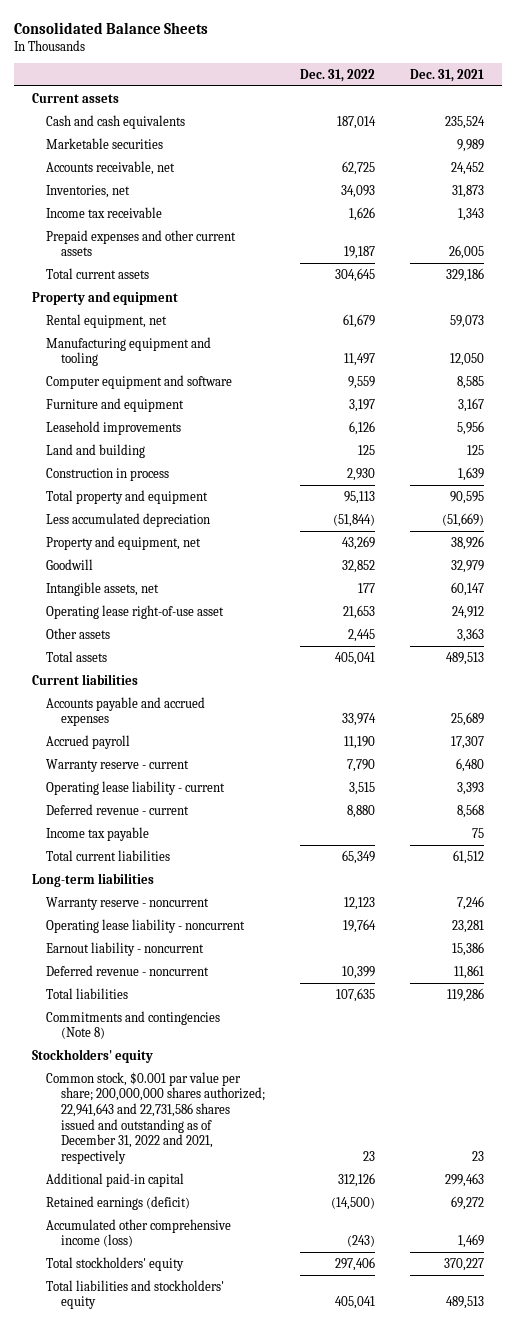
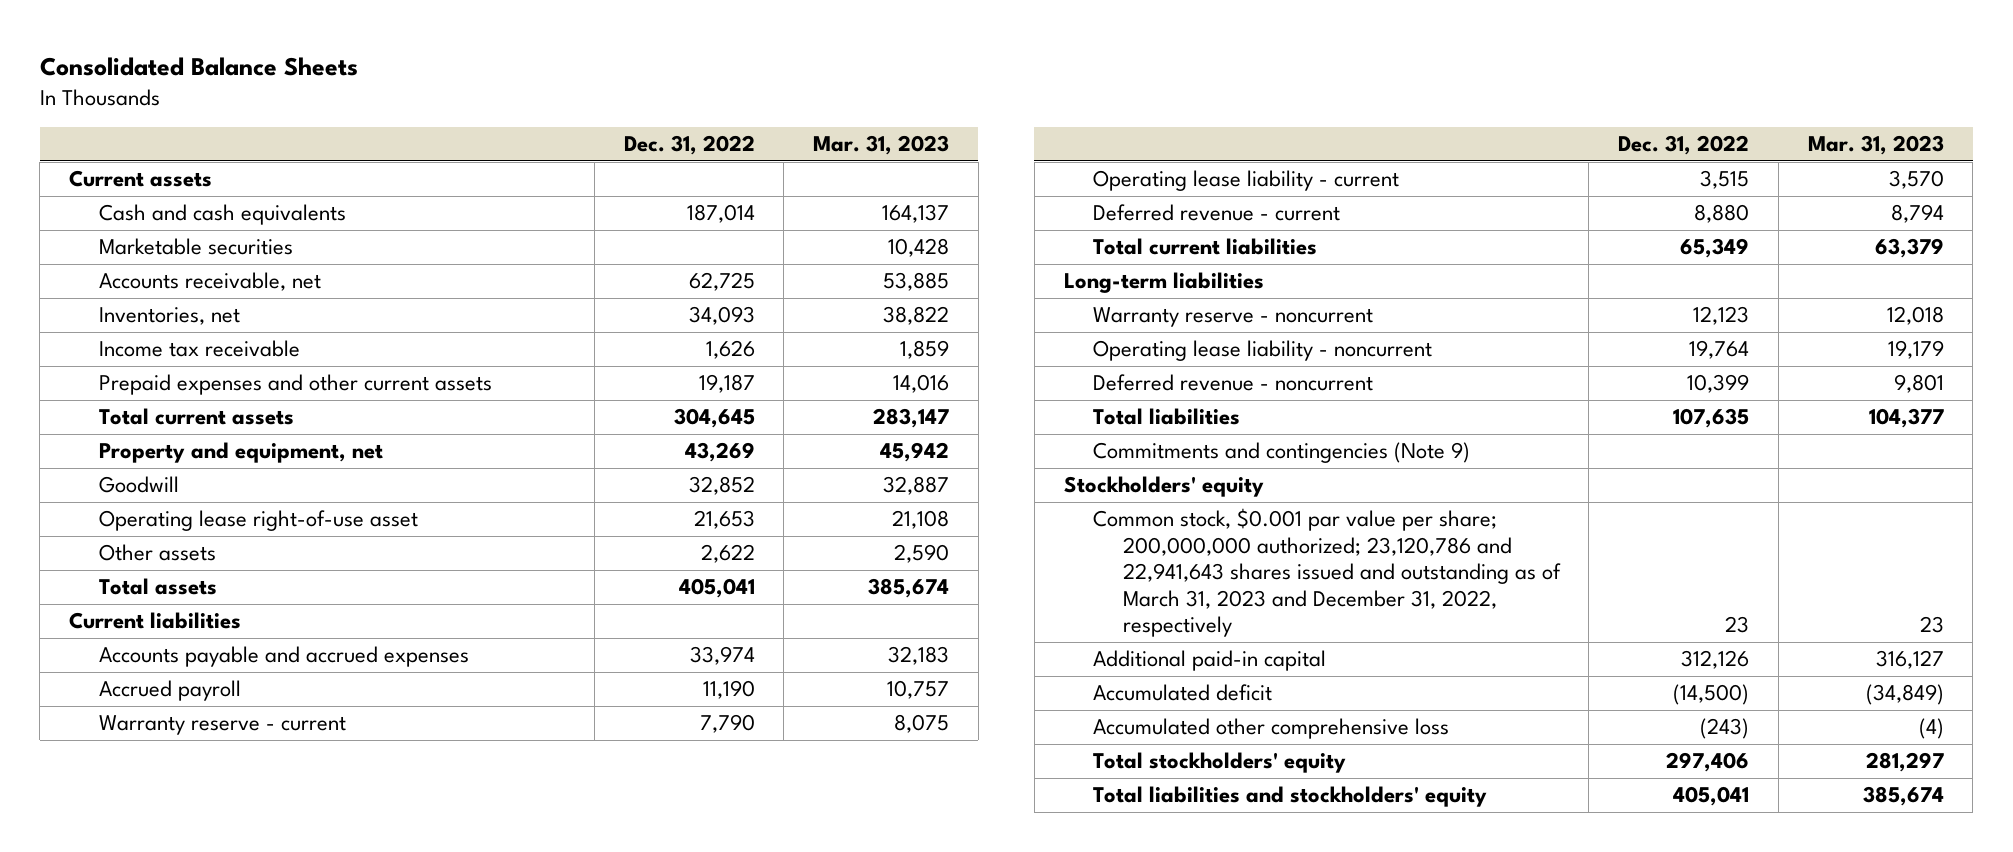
[410,68,485,82] Dec. 31, 2021 -> none
none -> [813,135,950,156] Mar. 31, 2023
[31,290,178,305] Property and equipment -> none
[46,313,168,328] Rental equipment, net -> none
[46,336,212,367] Manufacturing equipment and tooling -> none
[46,374,233,389] Computer equipment and software -> none
[46,397,185,412] Furniture and equipment -> none
[46,420,182,435] Leasehold improvements -> none
[46,443,146,458] Land and building -> none
[46,467,170,481] Construction in process -> none
[46,489,209,504] Total property and equipment -> none
[46,512,211,527] Less accumulated depreciation -> none
[46,581,160,596] Intangible assets, net -> none
[348,628,376,642] 2,445 -> [700,544,755,564] 2,622
[46,826,150,841] Income tax payable -> none
[46,941,205,956] Earnout liability - noncurrent -> none
[46,1010,221,1040] Commitments and contingencies (Note 8) -> [1093,442,1471,464] Commitments and contingencies (Note 9)
[46,1071,265,1164] Common stock, $0.001 par value per share; 200,000,000 shares authorized; 22,941,643 and 22,731,586 shares issued and outstanding as of December 31, 2022 and 2021, respectively -> [1093,508,1561,638] Common stock, $0.001 par value per share; 200,000,000 authorized; 23,120,786 and 22,941,643 shares issued and outstanding as of March 31, 2023 and December 31, 2022, respectively
[46,1195,191,1210] Retained earnings (deficit) -> [1093,684,1273,702] Accumulated deficit
[46,1218,232,1248] Accumulated other comprehensive income (loss) -> [1093,718,1450,740] Accumulated other comprehensive loss

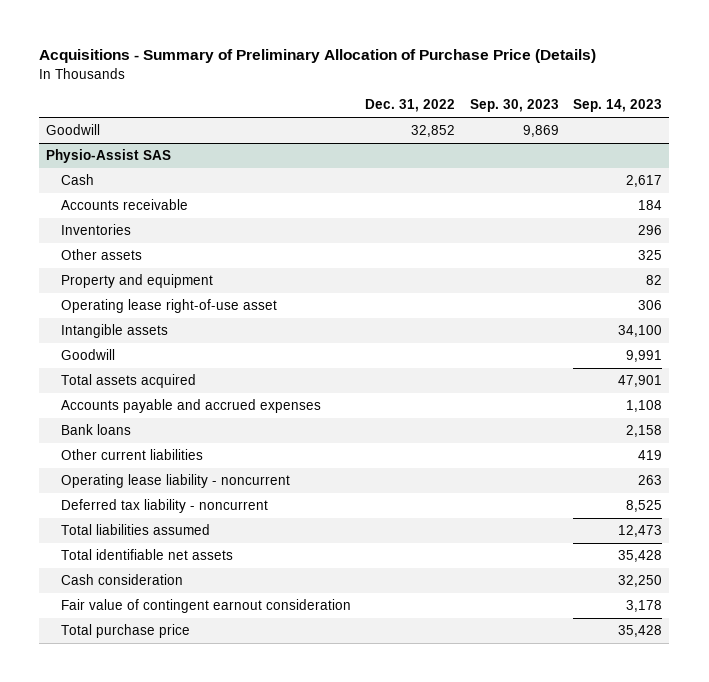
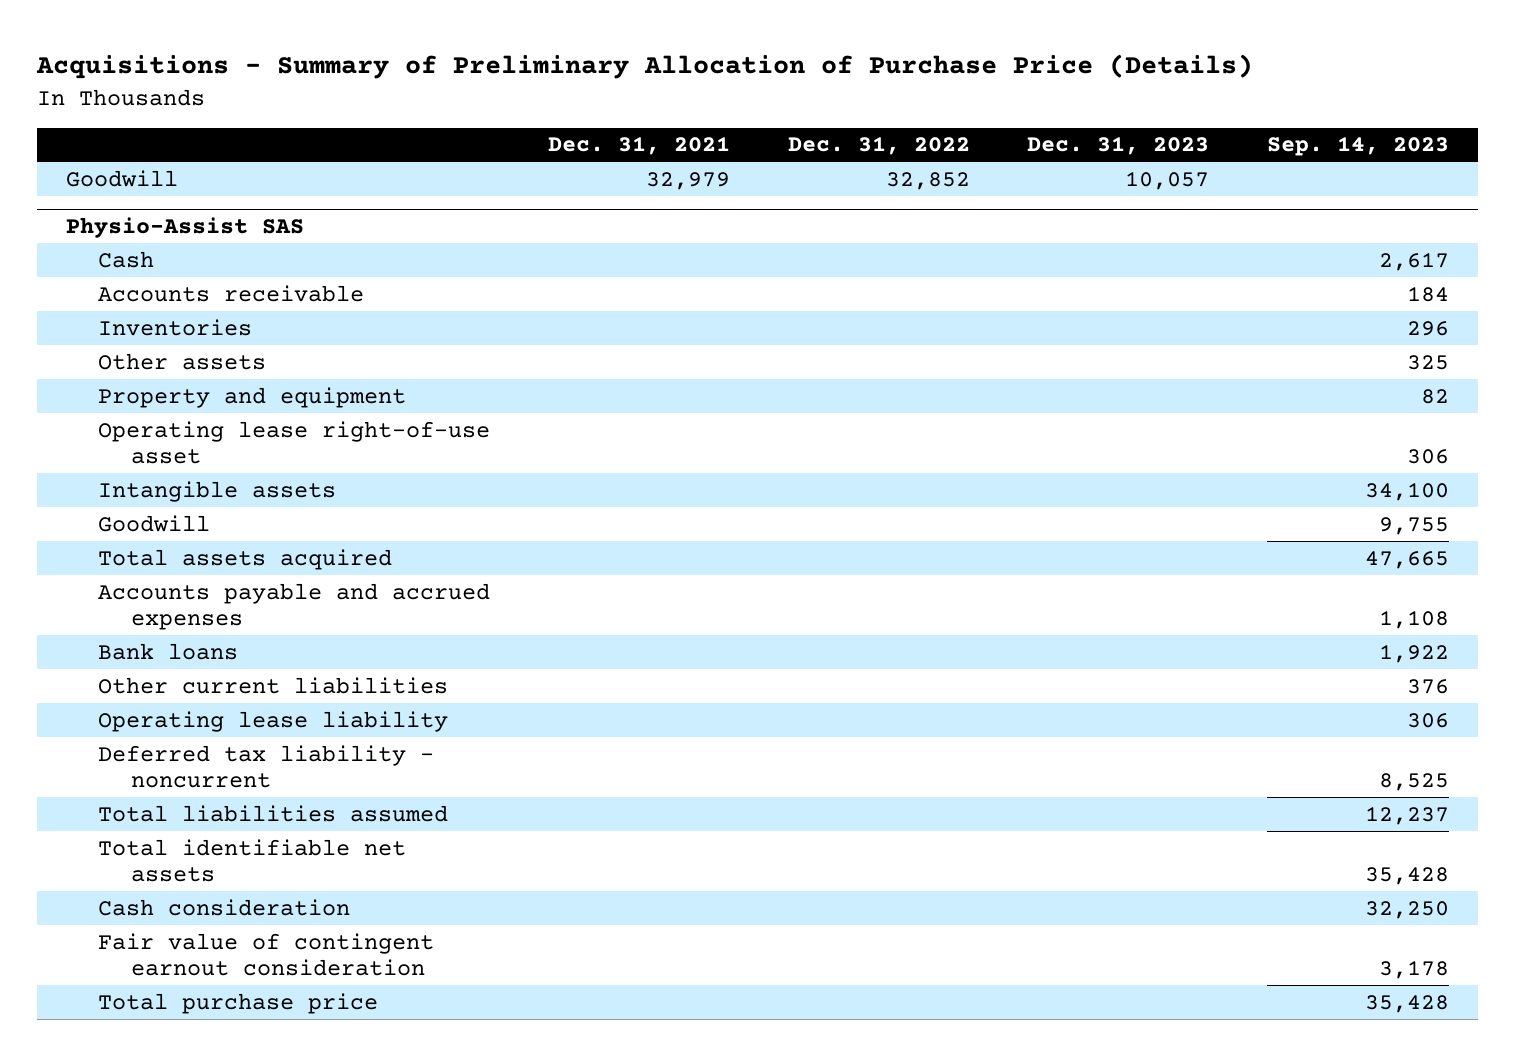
[469,99,559,113] Sep. 30, 2023 -> none
none -> [548,136,731,156] Dec. 31, 2021
none -> [1027,136,1210,156] Dec. 31, 2023
[626,349,663,362] 9,991 -> [1379,516,1450,535] 9,755
[618,374,663,387] 47,901 -> [1365,550,1450,569] 47,665
[626,424,663,437] 2,158 -> [1379,643,1450,663] 1,922
[638,449,663,460] 419 -> [1407,678,1450,694] 376
[61,473,291,488] Operating lease liability - noncurrent -> [98,710,449,732] Operating lease liability
[638,474,663,485] 263 -> [1407,712,1450,728] 306
[618,524,663,537] 12,473 -> [1365,805,1450,825] 12,237

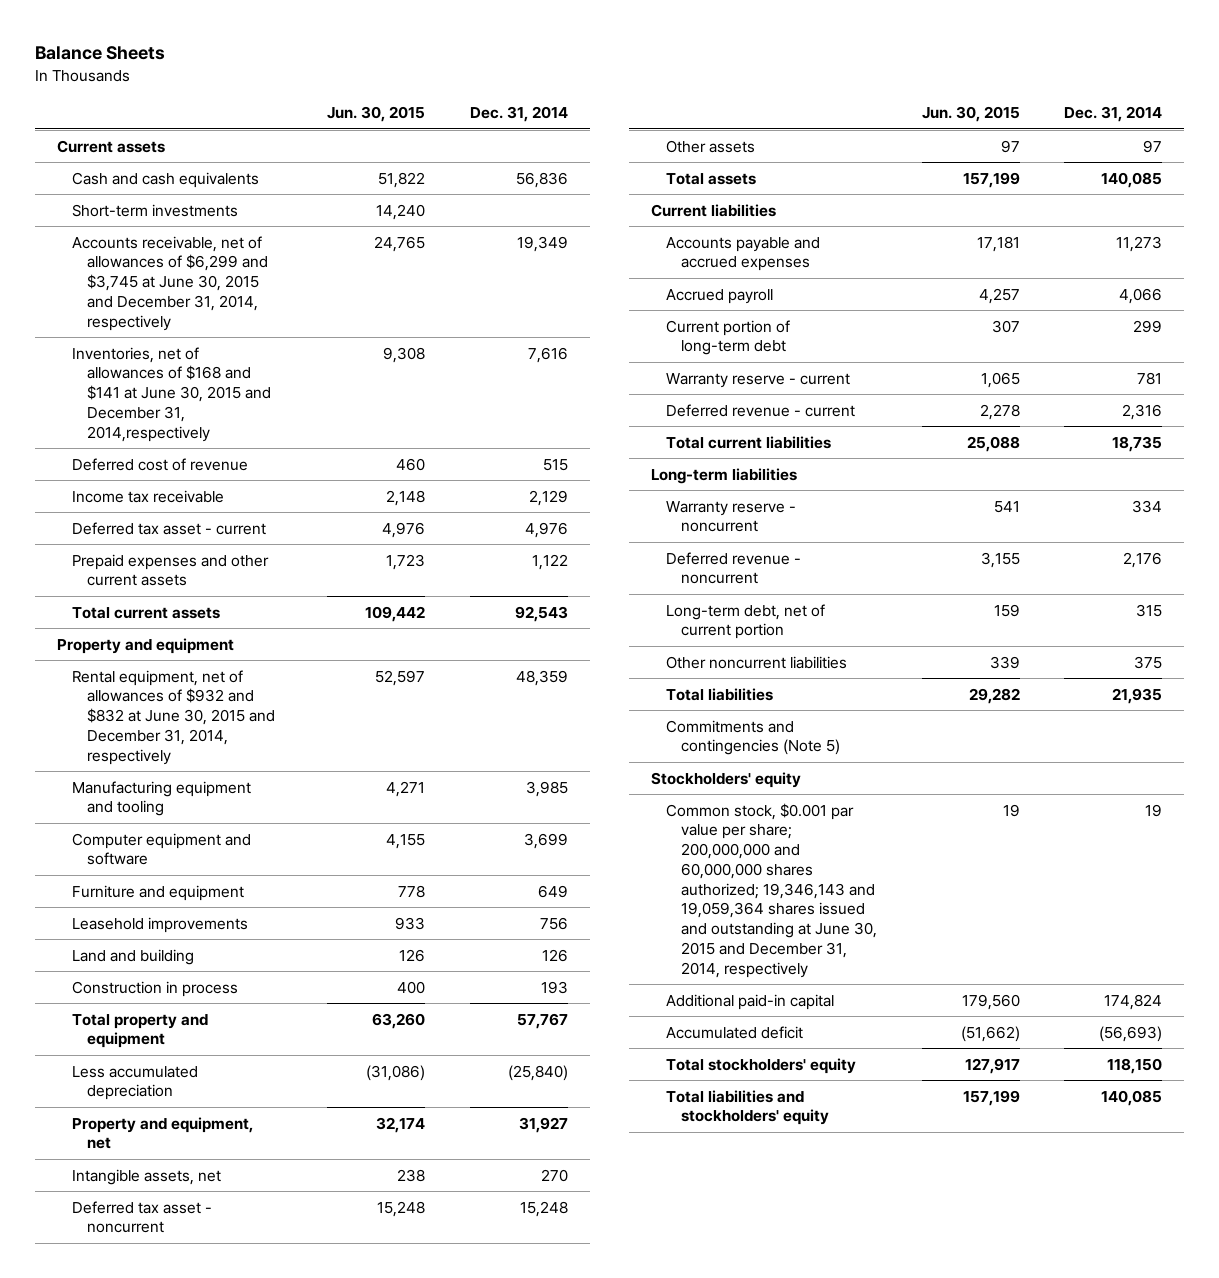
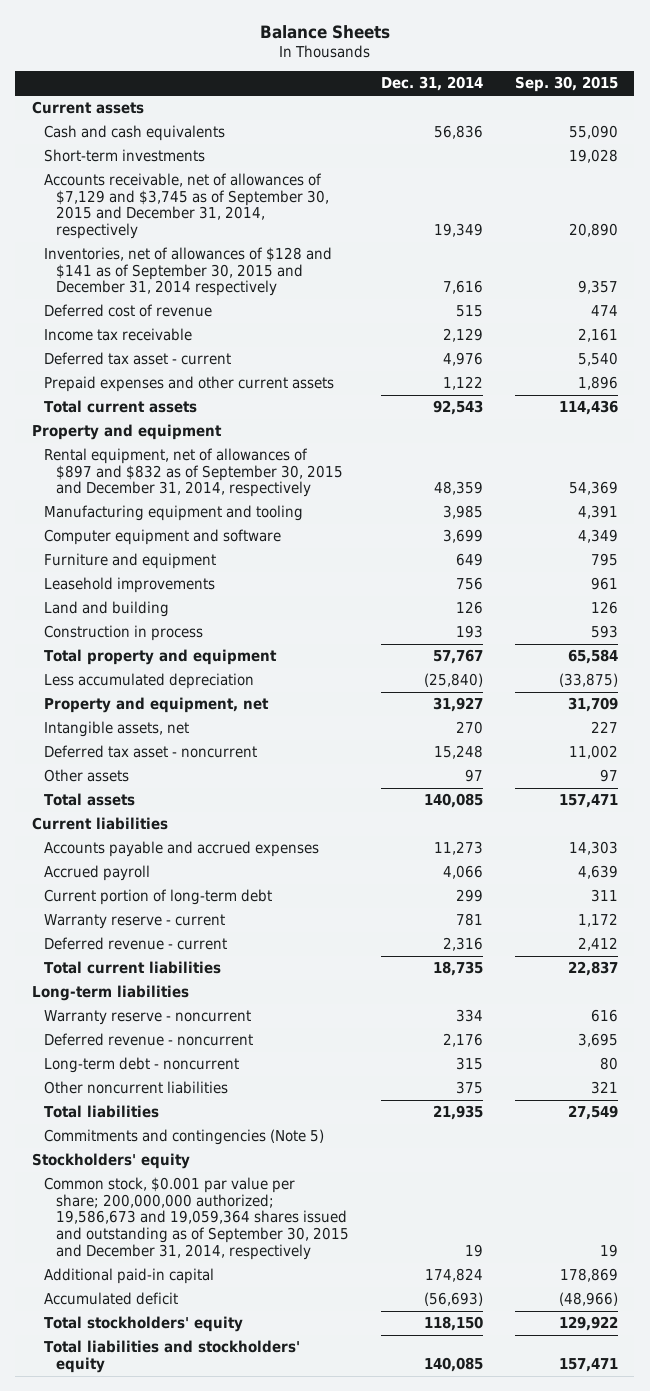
[327,106,426,123] Jun. 30, 2015 -> none
none -> [515,76,619,93] Sep. 30, 2015
[72,235,269,331] Accounts receivable, net of allowances of $6,299 and $3,745 at June 30, 2015 and December 31, 2014, respectively -> [43,173,329,240] Accounts receivable, net of allowances of $7,129 and $3,745 as of September 30, 2015 and December 31, 2014, respectively
[72,346,272,442] Inventories, net of allowances of $168 and $141 at June 30, 2015 and December 31, 2014,respectively -> [43,247,332,297] Inventories, net of allowances of $128 and $141 as of September 30, 2015 and December 31, 2014 respectively
[72,669,276,765] Rental equipment, net of allowances of $932 and $832 at June 30, 2015 and December 31, 2014, respectively -> [43,448,343,498] Rental equipment, net of allowances of $897 and $832 as of September 30, 2015 and December 31, 2014, respectively
[666,603,826,640] Long-term debt, net of current portion -> [43,1057,239,1074] Long-term debt - noncurrent
[666,802,878,978] Common stock, $0.001 par value per share; 200,000,000 and 60,000,000 shares authorized; 19,346,143 and 19,059,364 shares issued and outstanding at June 30, 2015 and December 31, 2014, respectively -> [43,1177,349,1260] Common stock, $0.001 par value per share; 200,000,000 authorized; 19,586,673 and 19,059,364 shares issued and outstanding as of September 30, 2015 and December 31, 2014, respectively

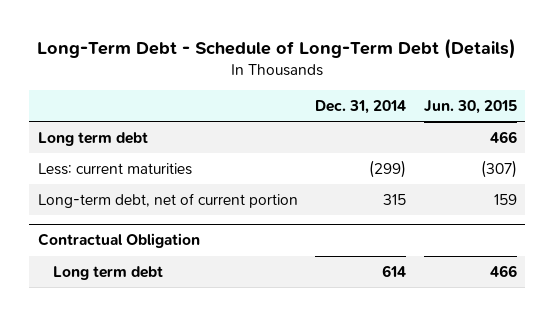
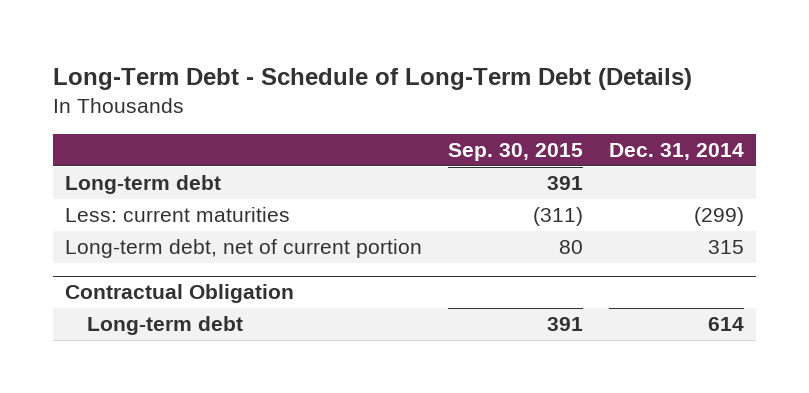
[423,100,517,115] Jun. 30, 2015 -> none
none -> [447,143,583,162] Sep. 30, 2015
[37,131,148,146] Long term debt -> [65,175,222,195] Long-term debt
[53,265,164,280] Long term debt -> [87,316,244,336] Long-term debt

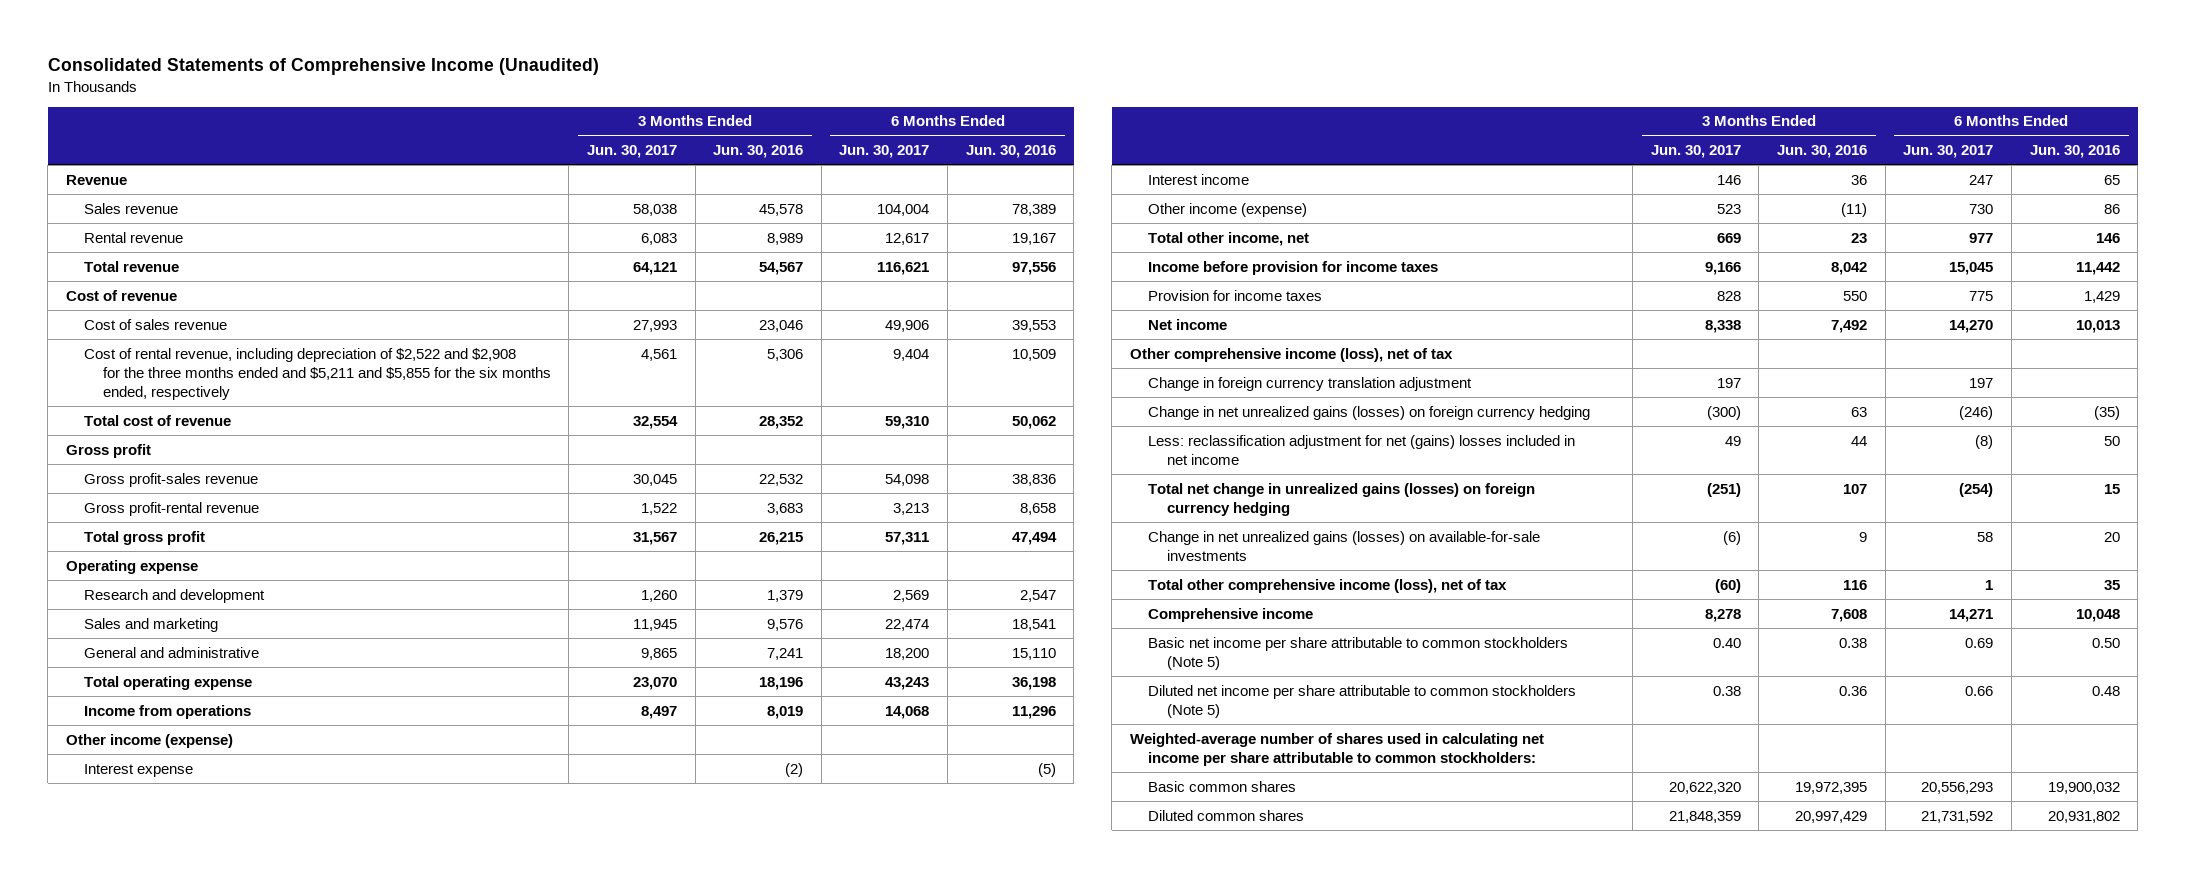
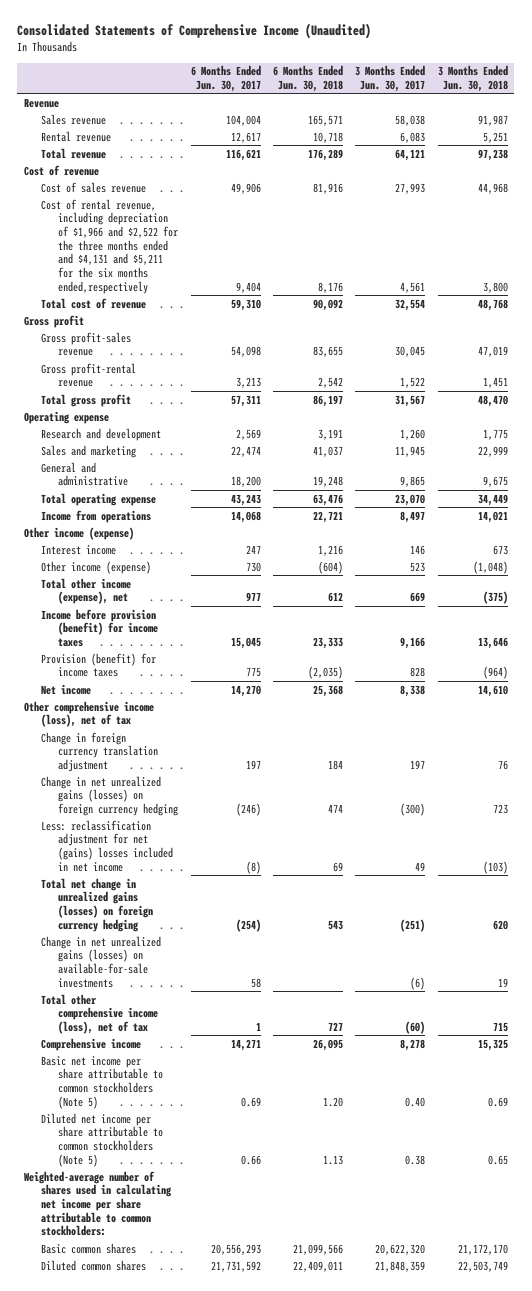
[713,145,804,159] Jun. 30, 2016 -> none
[965,145,1056,159] Jun. 30, 2016 -> none
none -> [272,65,343,92] 6 Months Ended Jun. 30, 2018
none -> [437,65,508,92] 3 Months Ended Jun. 30, 2018
[84,347,551,401] Cost of rental revenue, including depreciation of $2,522 and $2,908 for the three months ended and $5,211 and $5,855 for the six months ended, respectively -> [40,198,179,294] Cost of rental revenue, including depreciation of $1,966 and $2,522 for the three months ended and $4,131 and $5,211 for the six months ended,respectively
[84,763,194,777] Interest expense -> none
[1148,231,1310,246] Total other income, net -> [40,577,131,605] Total other income (expense), net
[1148,260,1439,275] Income before provision for income taxes -> [40,608,159,647] Income before provision (benefit) for income taxes
[1148,289,1323,301] Provision for income taxes -> [40,652,156,678] Provision (benefit) for income taxes

